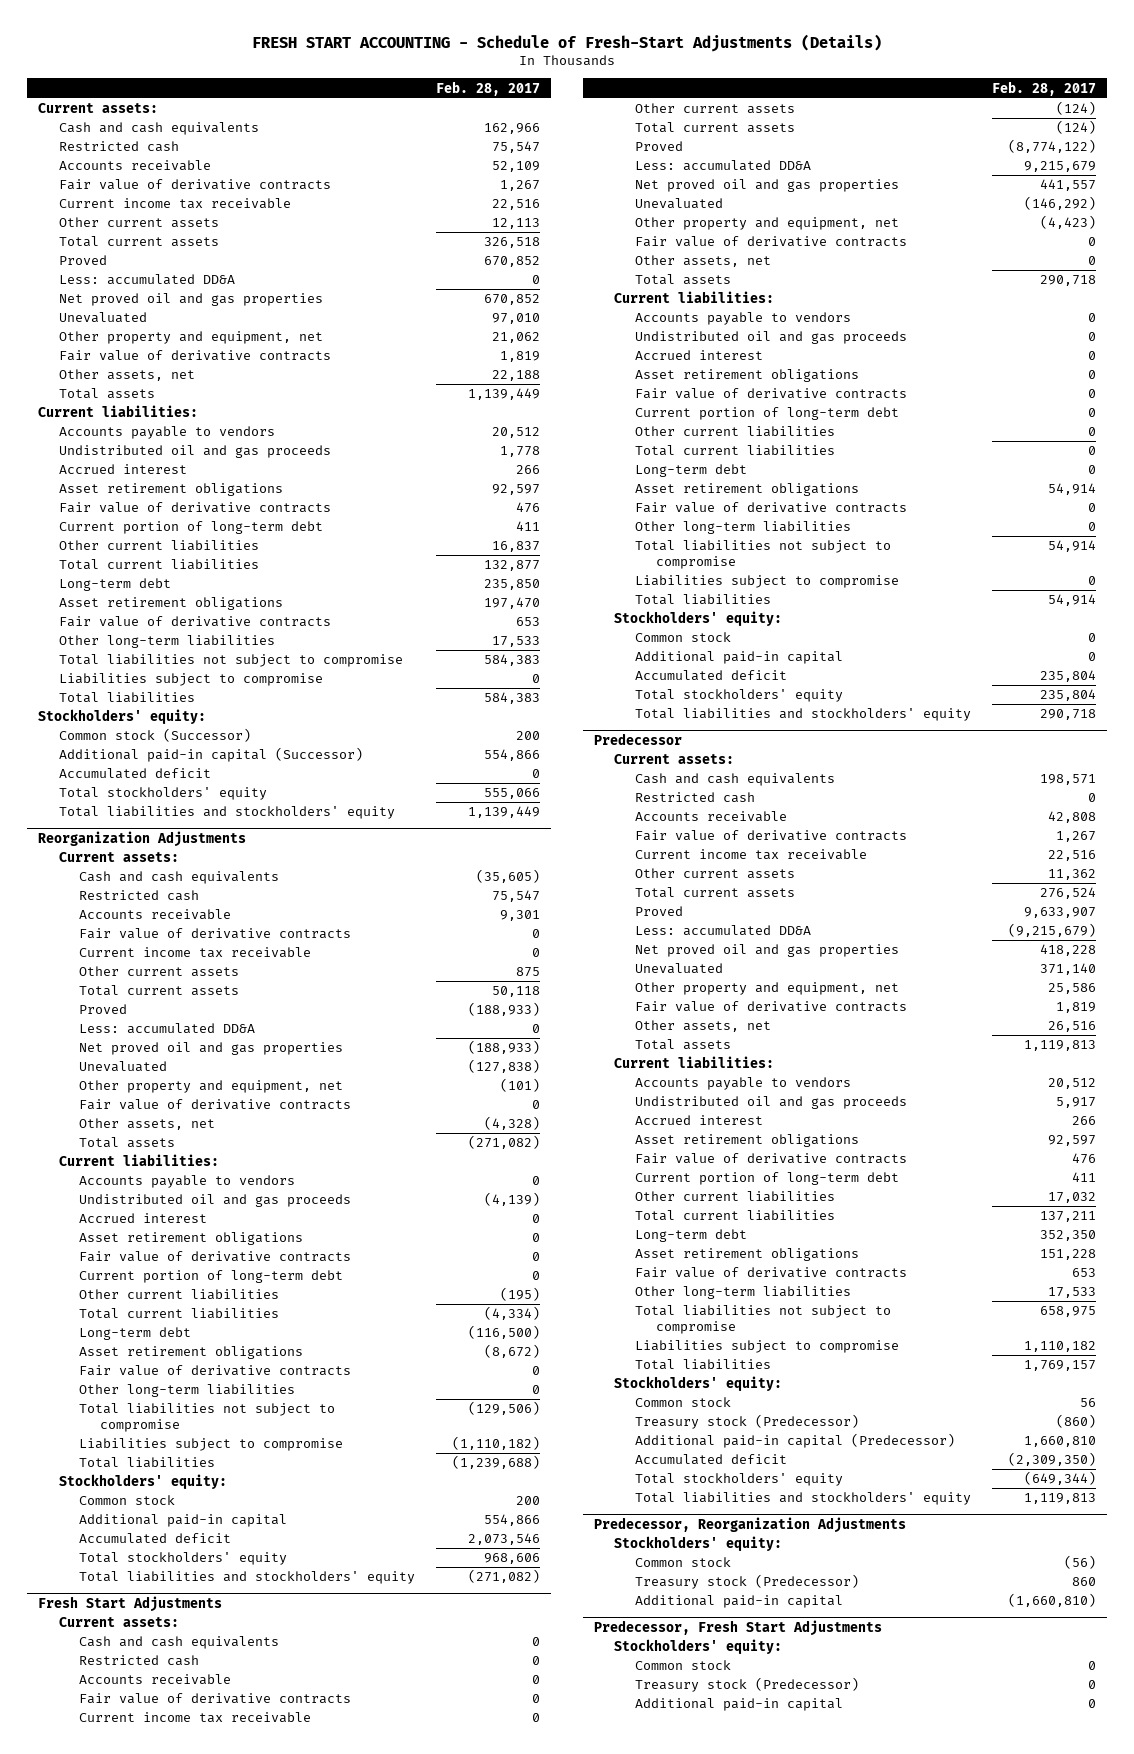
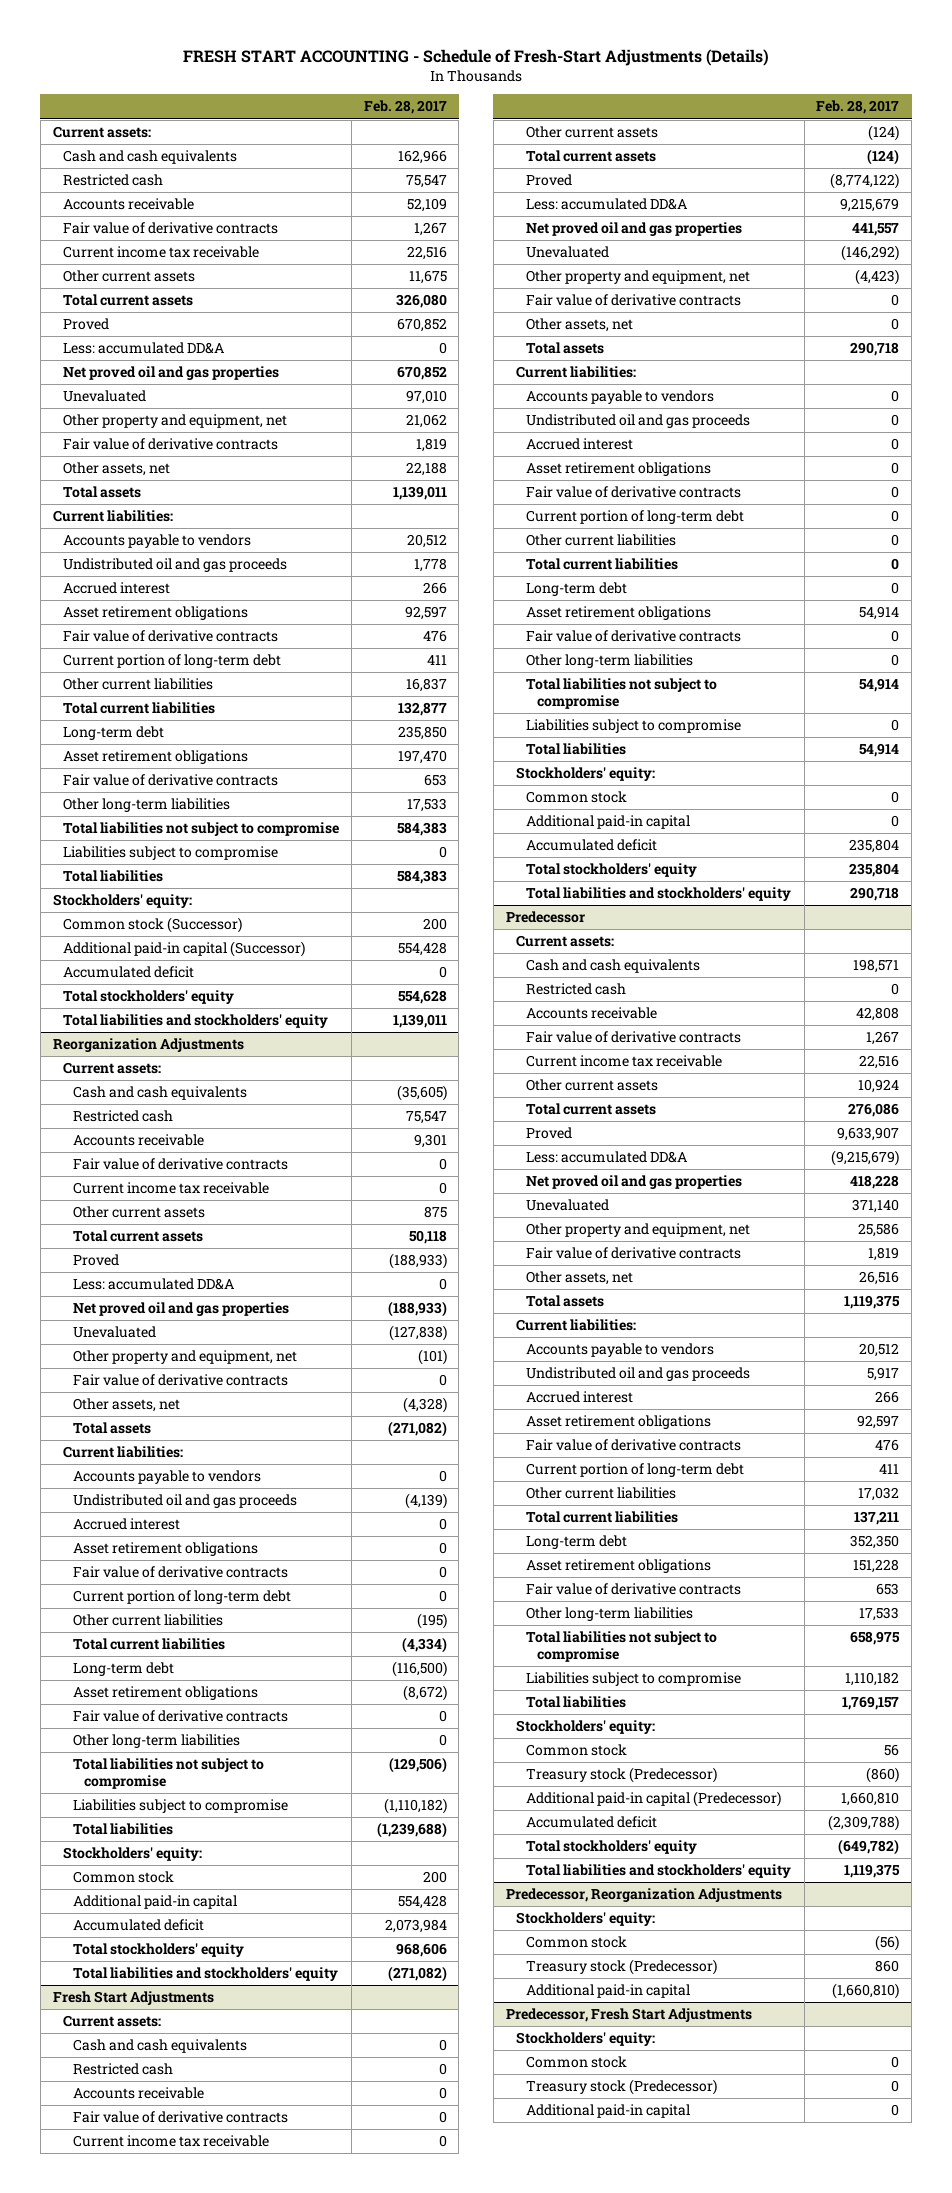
[492,218,541,230] 12,113 -> [408,270,447,285] 11,675
[484,237,541,249] 326,518 -> [395,294,447,309] 326,080
[468,388,541,401] 1,139,449 -> [392,486,447,501] 1,139,011
[484,749,541,762] 554,866 -> [397,942,447,957] 554,428
[484,788,541,800] 555,066 -> [397,990,447,1005] 554,628
[468,806,541,819] 1,139,449 -> [392,1014,447,1029] 1,139,011
[484,1514,541,1527] 554,866 -> [397,1895,447,1910] 554,428
[468,1533,541,1546] 2,073,546 -> [384,1919,447,1934] 2,073,984
[1048,869,1097,881] 11,362 -> [858,1079,900,1094] 10,924
[1040,887,1097,900] 276,524 -> [848,1103,900,1118] 276,086
[1024,1040,1097,1052] 1,119,813 -> [844,1295,901,1310] 1,119,375
[1008,1452,1097,1467] (2,309,350) -> [828,1815,900,1832] (2,309,788)
[1024,1471,1097,1486] (649,344) -> [838,1839,900,1856] (649,782)
[1024,1493,1097,1505] 1,119,813 -> [844,1864,901,1879] 1,119,375

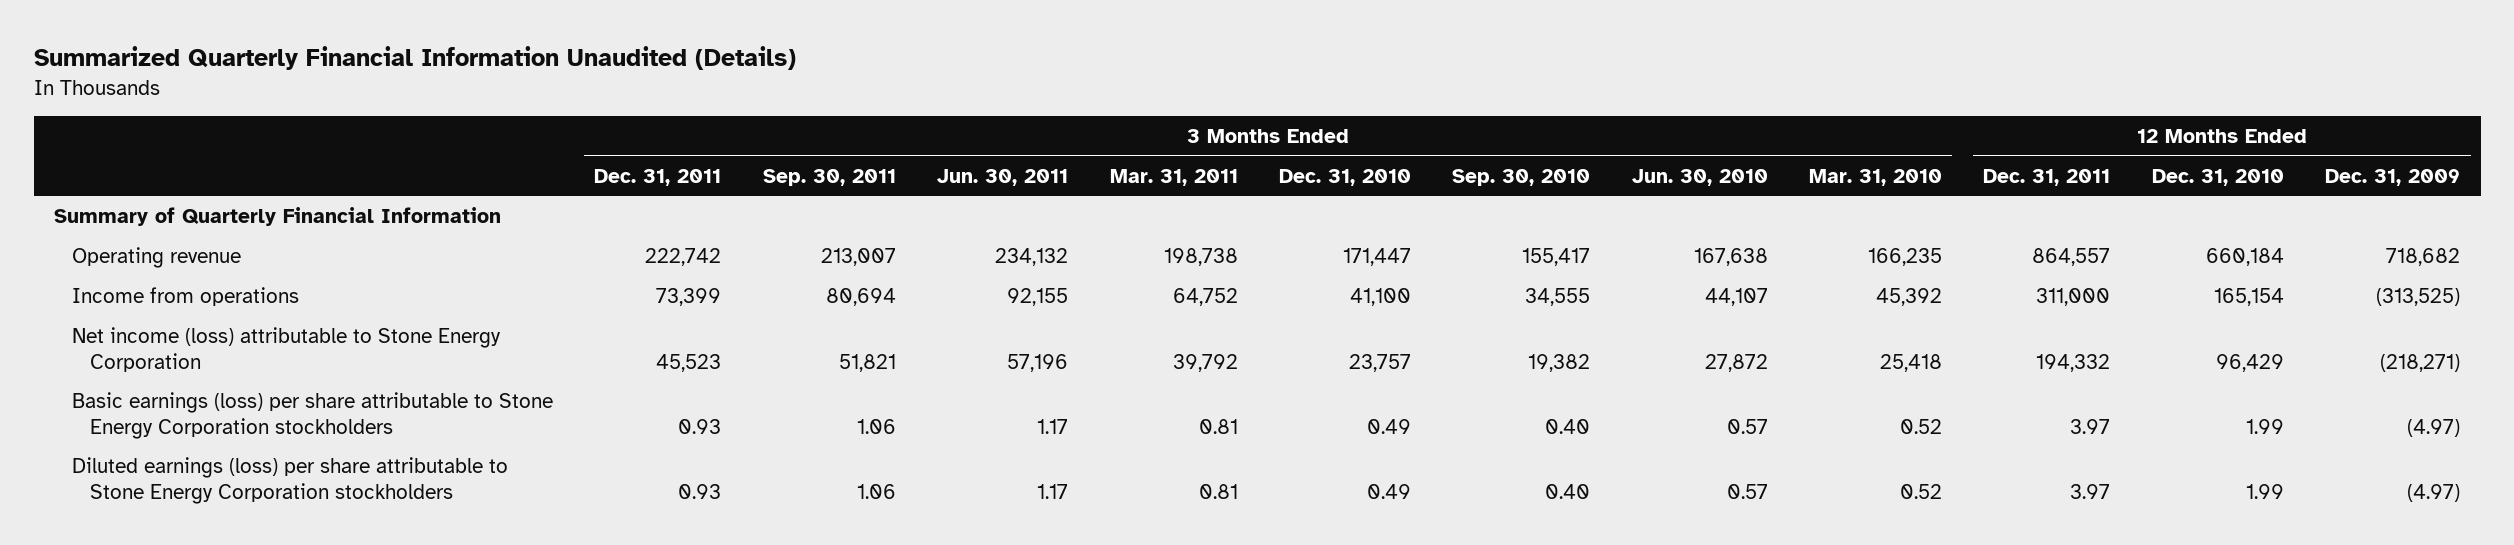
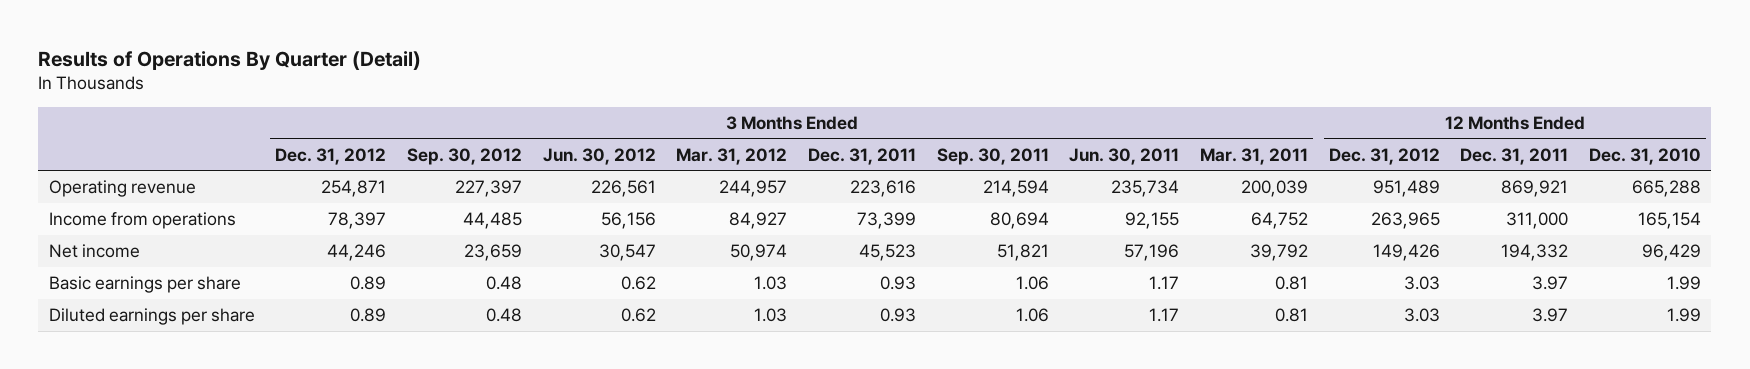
[33,46,796,71] Summarized Quarterly Financial Information Unaudited (Details) -> [38,50,422,70] Results of Operations By Quarter (Detail)
[1278,168,1411,186] Dec. 31, 2010 -> none
[1452,168,1591,186] Sep. 30, 2010 -> none
[1631,168,1768,186] Jun. 30, 2010 -> none
[1809,168,1943,186] Mar. 31, 2010 -> none
[2325,168,2461,186] Dec. 31, 2009 -> none
none -> [275,147,387,165] Dec. 31, 2012
none -> [407,147,523,165] Sep. 30, 2012
none -> [542,147,656,165] Jun. 30, 2012
none -> [676,147,788,165] Mar. 31, 2012
none -> [1328,147,1440,165] Dec. 31, 2012
[54,207,502,227] Summary of Quarterly Financial Information -> none
[645,248,722,267] 222,742 -> [850,180,917,198] 223,616
[820,248,896,267] 213,007 -> [982,180,1049,198] 214,594
[995,248,1069,267] 234,132 -> [1111,180,1180,198] 235,734
[1163,248,1238,267] 198,738 -> [1241,180,1309,198] 200,039
[2032,248,2111,267] 864,557 -> [1501,180,1569,198] 869,921
[2205,248,2284,267] 660,184 -> [1632,180,1702,198] 665,288
[72,327,502,372] Net income (loss) attributable to Stone Energy Corporation -> [48,244,140,259] Net income
[72,392,554,439] Basic earnings (loss) per share attributable to Stone Energy Corporation stockholders -> [48,276,241,294] Basic earnings per share
[72,457,509,504] Diluted earnings (loss) per share attributable to Stone Energy Corporation stockholders -> [48,308,255,326] Diluted earnings per share

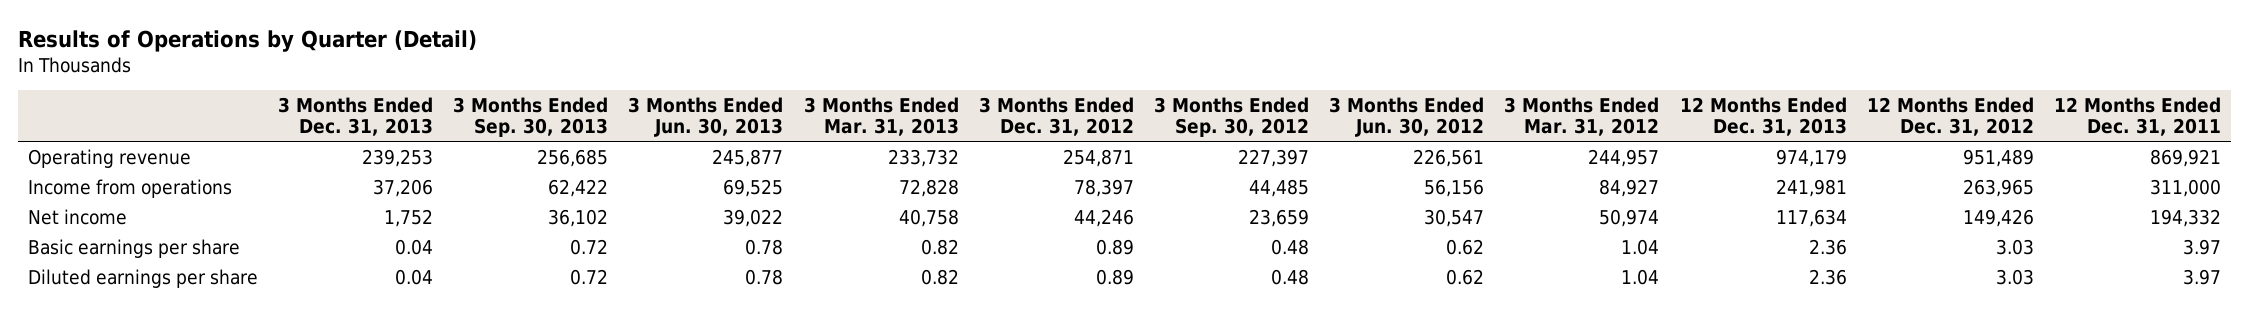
[38,50,422,70] Results of Operations By Quarter (Detail) -> [17,29,477,52] Results of Operations by Quarter (Detail)
[808,147,917,165] Dec. 31, 2011 -> none
[936,147,1049,165] Sep. 30, 2011 -> none
[1069,147,1180,165] Jun. 30, 2011 -> none
[1200,147,1309,165] Mar. 31, 2011 -> none
[1589,147,1702,165] Dec. 31, 2010 -> none
none -> [278,96,434,137] 3 Months Ended Dec. 31, 2013
none -> [453,96,609,138] 3 Months Ended Sep. 30, 2013
none -> [628,96,784,138] 3 Months Ended Jun. 30, 2013
none -> [803,96,959,137] 3 Months Ended Mar. 31, 2013
none -> [1679,96,1847,137] 12 Months Ended Dec. 31, 2013
[754,276,788,291] 1.03 -> [1621,238,1660,255] 1.04
[754,308,788,323] 1.03 -> [1621,268,1660,285] 1.04

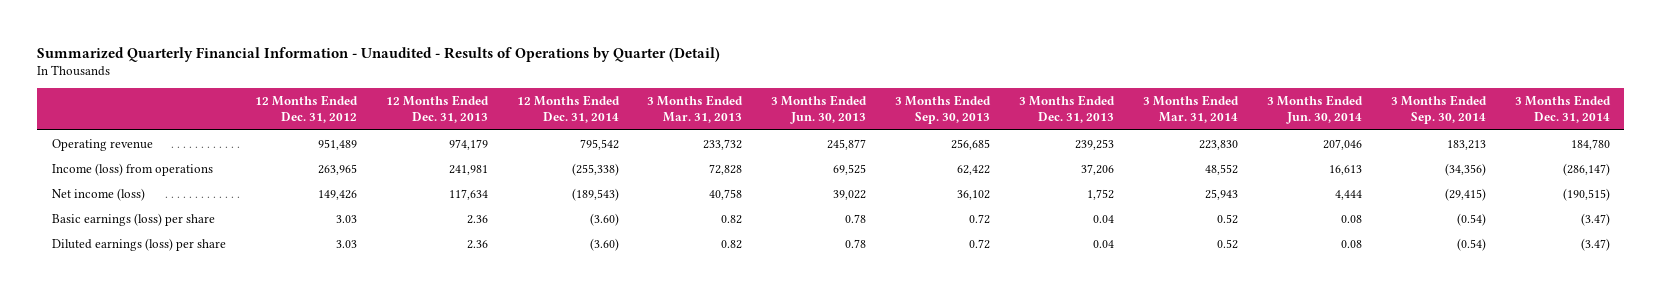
[17,29,477,52] Results of Operations by Quarter (Detail) -> [37,46,721,62] Summarized Quarterly Financial Information - Unaudited - Results of Operations by Quarter (Detail)
[978,96,1134,137] 3 Months Ended Dec. 31, 2012 -> none
[1153,96,1309,138] 3 Months Ended Sep. 30, 2012 -> none
[1329,96,1485,138] 3 Months Ended Jun. 30, 2012 -> none
[1504,96,1660,137] 3 Months Ended Mar. 31, 2012 -> none
[2053,96,2221,137] 12 Months Ended Dec. 31, 2011 -> none
none -> [516,94,620,124] 12 Months Ended Dec. 31, 2014
none -> [1142,94,1239,124] 3 Months Ended Mar. 31, 2014
none -> [1266,94,1363,125] 3 Months Ended Jun. 30, 2014
none -> [1390,94,1487,125] 3 Months Ended Sep. 30, 2014
none -> [1514,94,1611,124] 3 Months Ended Dec. 31, 2014
[27,178,232,198] Income from operations -> [51,162,213,176] Income (loss) from operations
[27,208,127,225] Net income -> [51,187,145,201] Net income (loss)
[27,238,240,258] Basic earnings per share -> [51,212,215,226] Basic earnings (loss) per share
[27,268,258,288] Diluted earnings per share -> [51,237,226,251] Diluted earnings (loss) per share

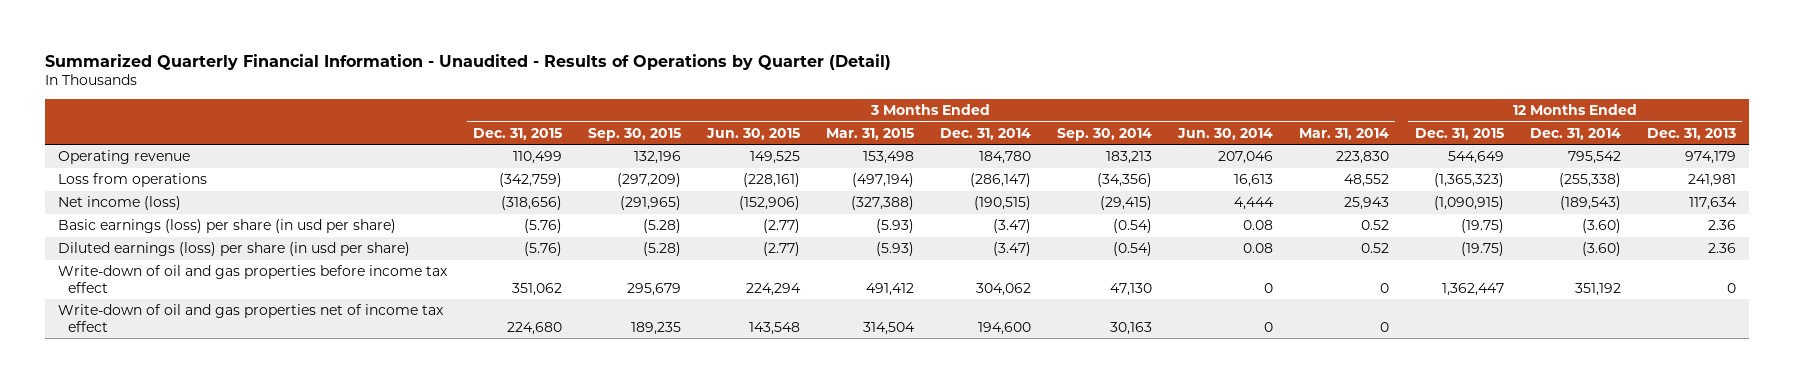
[254,94,358,124] 12 Months Ended Dec. 31, 2012 -> none
[647,94,744,124] 3 Months Ended Mar. 31, 2013 -> none
[771,94,868,125] 3 Months Ended Jun. 30, 2013 -> none
[895,94,992,125] 3 Months Ended Sep. 30, 2013 -> none
[1019,94,1116,124] 3 Months Ended Dec. 31, 2013 -> none
none -> [473,127,563,140] Dec. 31, 2015
none -> [588,127,682,141] Sep. 30, 2015
none -> [706,127,801,140] Jun. 30, 2015
none -> [825,127,914,140] Mar. 31, 2015
none -> [1414,127,1504,140] Dec. 31, 2015
[51,162,213,176] Income (loss) from operations -> [58,173,208,188] Loss from operations
[51,212,215,226] Basic earnings (loss) per share -> [58,219,397,234] Basic earnings (loss) per share (in usd per share)
[51,237,226,251] Diluted earnings (loss) per share -> [58,242,411,257] Diluted earnings (loss) per share (in usd per share)
none -> [58,265,449,293] Write-down of oil and gas properties before income tax effect
none -> [58,304,445,332] Write-down of oil and gas properties net of income tax effect

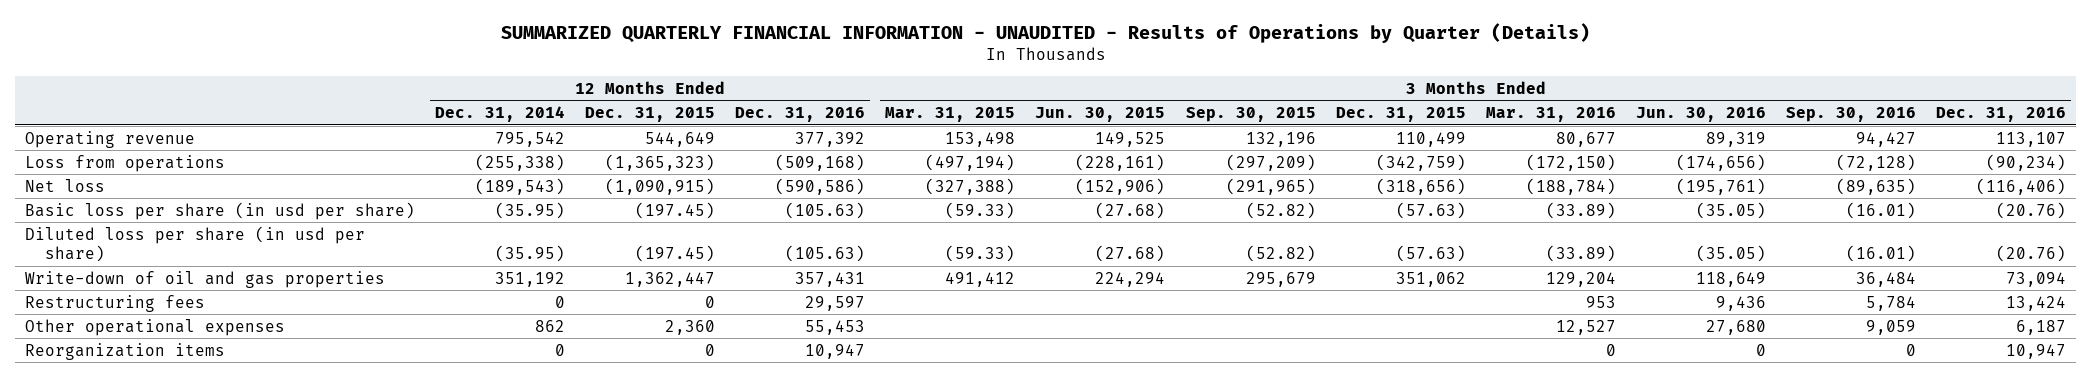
[45,53,892,70] Summarized Quarterly Financial Information - Unaudited - Results of Operations by Quarter (Detail) -> [500,23,1590,44] SUMMARIZED QUARTERLY FINANCIAL INFORMATION - UNAUDITED - Results of Operations by Quarter (Details)
[939,127,1031,140] Dec. 31, 2014 -> none
[1056,127,1152,141] Sep. 30, 2014 -> none
[1176,127,1273,140] Jun. 30, 2014 -> none
[1298,127,1389,140] Mar. 31, 2014 -> none
[1646,127,1736,140] Dec. 31, 2013 -> none
none -> [735,106,866,122] Dec. 31, 2016
none -> [1485,106,1616,122] Mar. 31, 2016
none -> [1635,106,1766,122] Jun. 30, 2016
none -> [1785,106,1916,122] Sep. 30, 2016
none -> [1935,106,2066,122] Dec. 31, 2016
[58,304,445,332] Write-down of oil and gas properties net of income tax effect -> none
[58,196,182,211] Net income (loss) -> [25,178,106,192] Net loss
[58,219,397,234] Basic earnings (loss) per share (in usd per share) -> [25,201,416,220] Basic loss per share (in usd per share)
[524,219,563,234] (5.76) -> [1395,201,1466,219] (57.63)
[643,219,682,234] (5.28) -> [1245,201,1316,219] (52.82)
[763,219,801,234] (2.77) -> [1095,201,1166,219] (27.68)
[875,219,914,234] (5.93) -> [945,201,1016,219] (59.33)
[1460,219,1504,234] (19.75) -> [635,201,716,219] (197.45)
[1581,219,1621,234] (3.60) -> [495,201,566,219] (35.95)
[58,242,411,257] Diluted earnings (loss) per share (in usd per share) -> [25,225,366,262] Diluted loss per share (in usd per share)
[524,242,563,257] (5.76) -> [1395,244,1466,262] (57.63)
[643,242,682,257] (5.28) -> [1245,244,1316,262] (52.82)
[763,242,801,257] (2.77) -> [1095,244,1166,262] (27.68)
[875,242,914,257] (5.93) -> [945,244,1016,262] (59.33)
[1460,242,1504,257] (19.75) -> [635,244,716,262] (197.45)
[1581,242,1621,257] (3.60) -> [495,244,566,262] (35.95)
[58,265,449,293] Write-down of oil and gas properties before income tax effect -> [25,270,386,288] Write-down of oil and gas properties
none -> [25,294,206,312] Restructuring fees
none -> [25,318,286,336] Other operational expenses
none -> [25,342,226,360] Reorganization items

